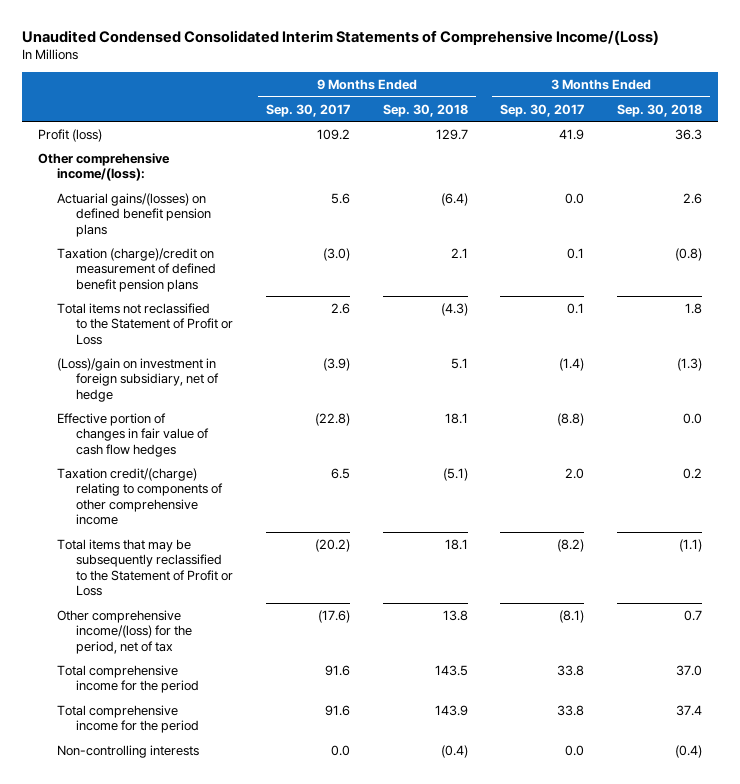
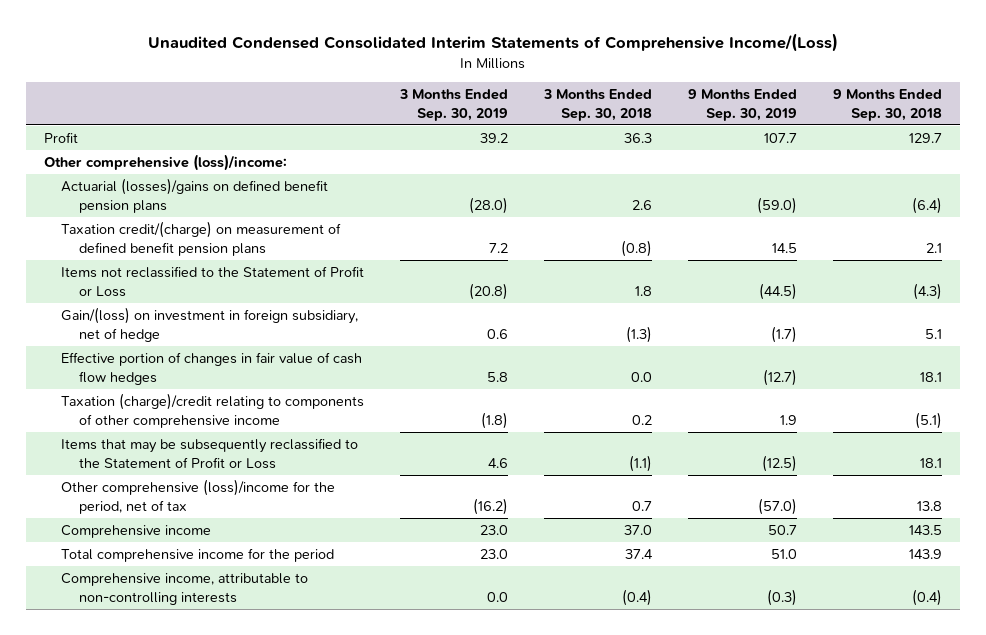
[266,103,351,117] Sep. 30, 2017 -> none
[500,103,585,117] Sep. 30, 2017 -> none
none -> [399,88,509,121] 3 Months Ended Sep. 30, 2019
none -> [688,88,798,121] 9 Months Ended Sep. 30, 2019
[38,128,103,142] Profit (loss) -> [43,131,78,143] Profit
[38,152,171,182] Other comprehensive income/(loss): -> [43,153,287,171] Other comprehensive (loss)/income:
[57,192,212,237] Actuarial gains/(losses) on defined benefit pension plans -> [61,177,329,213] Actuarial (losses)/gains on defined benefit pension plans
[57,247,217,292] Taxation (charge)/credit on measurement of defined benefit pension plans -> [61,220,342,256] Taxation credit/(charge) on measurement of defined benefit pension plans
[57,302,234,345] Total items not reclassified to the Statement of Profit or Loss -> [61,265,365,297] Items not reclassified to the Statement of Profit or Loss
[57,357,220,402] (Loss)/gain on investment in foreign subsidiary, net of hedge -> [61,306,359,342] Gain/(loss) on investment in foreign subsidiary, net of hedge
[57,467,224,526] Taxation credit/(charge) relating to components of other comprehensive income -> [61,392,365,428] Taxation (charge)/credit relating to components of other comprehensive income
[57,538,234,597] Total items that may be subsequently reclassified to the Statement of Profit or Loss -> [61,437,359,469] Items that may be subsequently reclassified to the Statement of Profit or Loss
[57,609,193,654] Other comprehensive income/(loss) for the period, net of tax -> [61,478,336,514] Other comprehensive (loss)/income for the period, net of tax
[57,664,200,694] Total comprehensive income for the period -> [61,524,212,538] Comprehensive income
[57,744,200,758] Non-controlling interests -> [61,572,309,605] Comprehensive income, attributable to non-controlling interests

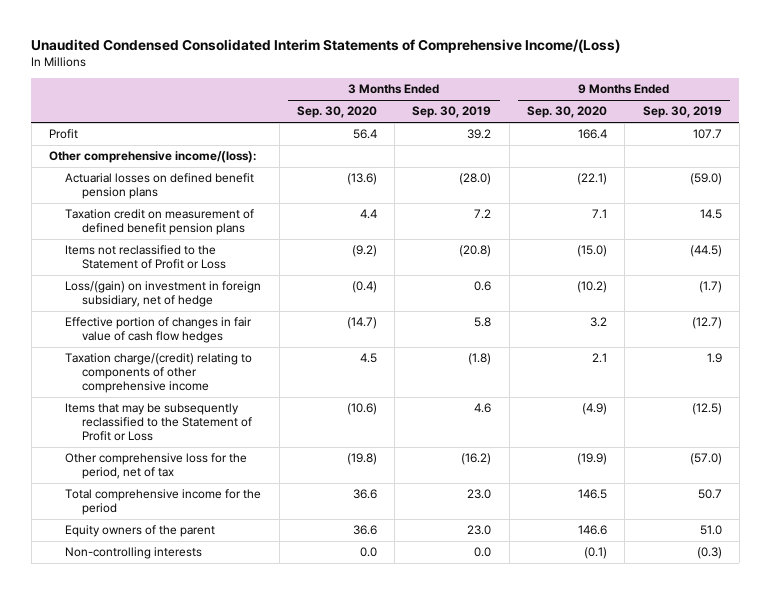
[543,88,653,121] 3 Months Ended Sep. 30, 2018 -> none
[833,88,943,121] 9 Months Ended Sep. 30, 2018 -> none
none -> [296,106,377,119] Sep. 30, 2020
none -> [526,106,607,119] Sep. 30, 2020
[43,153,287,171] Other comprehensive (loss)/income: -> [49,151,257,164] Other comprehensive income/(loss):
[61,177,329,213] Actuarial (losses)/gains on defined benefit pension plans -> [65,173,255,200] Actuarial losses on defined benefit pension plans
[61,220,342,256] Taxation credit/(charge) on measurement of defined benefit pension plans -> [65,209,255,236] Taxation credit on measurement of defined benefit pension plans
[61,306,359,342] Gain/(loss) on investment in foreign subsidiary, net of hedge -> [65,281,262,308] Loss/(gain) on investment in foreign subsidiary, net of hedge
[61,392,365,428] Taxation (charge)/credit relating to components of other comprehensive income -> [65,353,253,393] Taxation charge/(credit) relating to components of other comprehensive income
[61,478,336,514] Other comprehensive (loss)/income for the period, net of tax -> [65,453,248,480] Other comprehensive loss for the period, net of tax
[61,524,212,538] Comprehensive income -> [65,489,262,516] Total comprehensive income for the period
[61,547,335,562] Total comprehensive income for the period -> [65,525,216,538] Equity owners of the parent
[61,572,309,605] Comprehensive income, attributable to non-controlling interests -> [65,547,203,560] Non-controlling interests

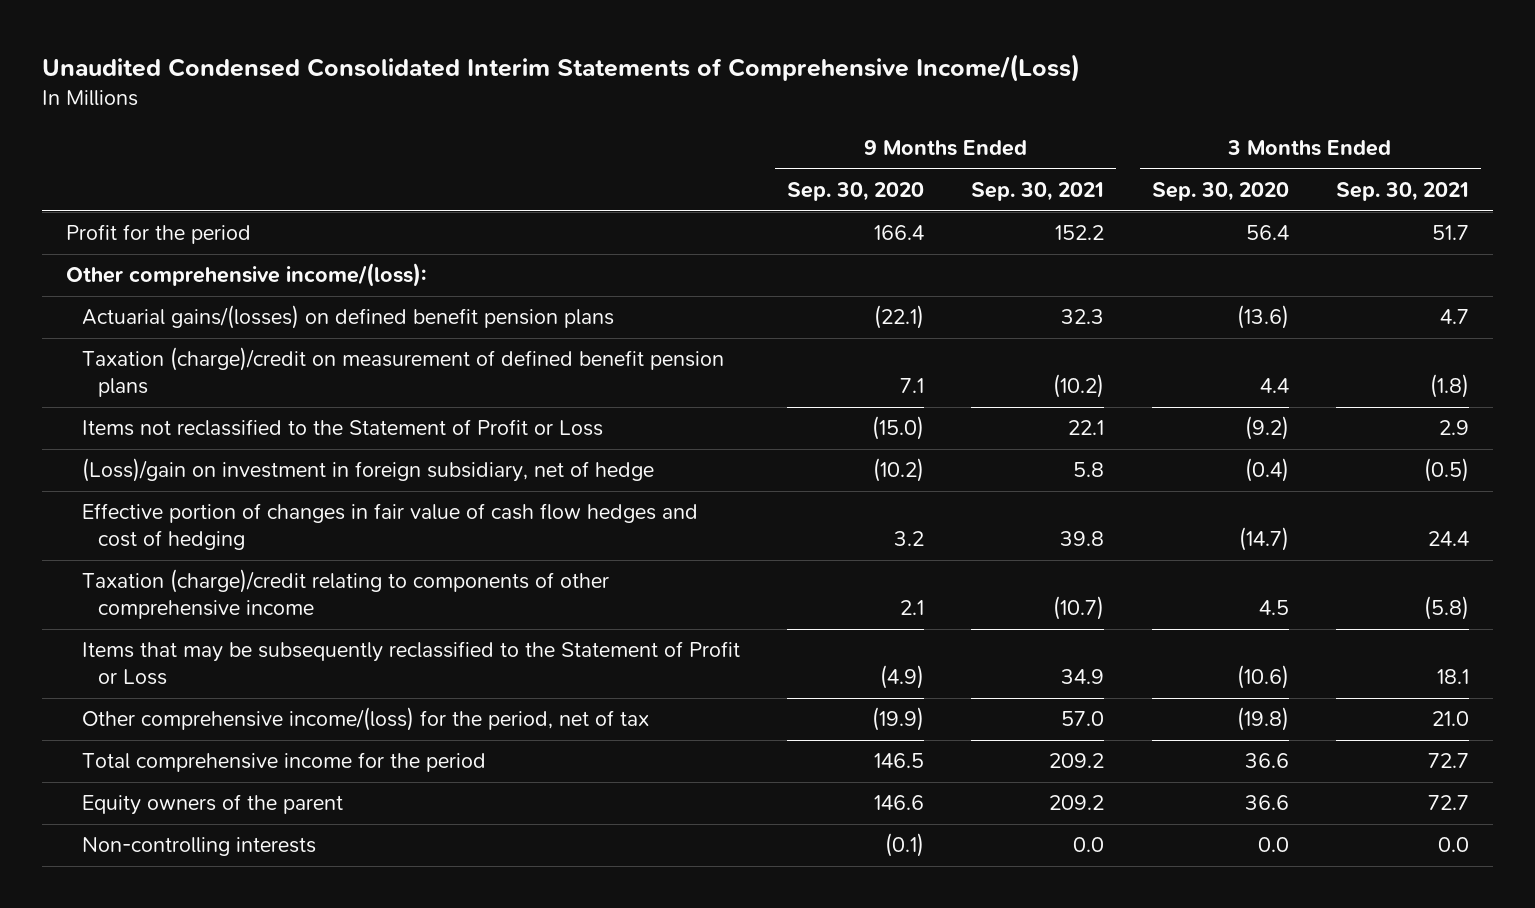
[412,106,492,119] Sep. 30, 2019 -> none
[642,106,722,119] Sep. 30, 2019 -> none
none -> [971,181,1105,201] Sep. 30, 2021
none -> [1335,181,1469,201] Sep. 30, 2021
[49,129,79,140] Profit -> [65,224,251,245] Profit for the period
[65,173,255,200] Actuarial losses on defined benefit pension plans -> [81,305,614,330] Actuarial gains/(losses) on defined benefit pension plans
[65,209,255,236] Taxation credit on measurement of defined benefit pension plans -> [81,347,724,398] Taxation (charge)/credit on measurement of defined benefit pension plans
[65,281,262,308] Loss/(gain) on investment in foreign subsidiary, net of hedge -> [81,458,654,483] (Loss)/gain on investment in foreign subsidiary, net of hedge
[65,317,253,344] Effective portion of changes in fair value of cash flow hedges -> [81,503,698,551] Effective portion of changes in fair value of cash flow hedges and cost of hedging
[65,353,253,393] Taxation charge/(credit) relating to components of other comprehensive income -> [81,569,609,620] Taxation (charge)/credit relating to components of other comprehensive income
[65,453,248,480] Other comprehensive loss for the period, net of tax -> [81,707,649,732] Other comprehensive income/(loss) for the period, net of tax

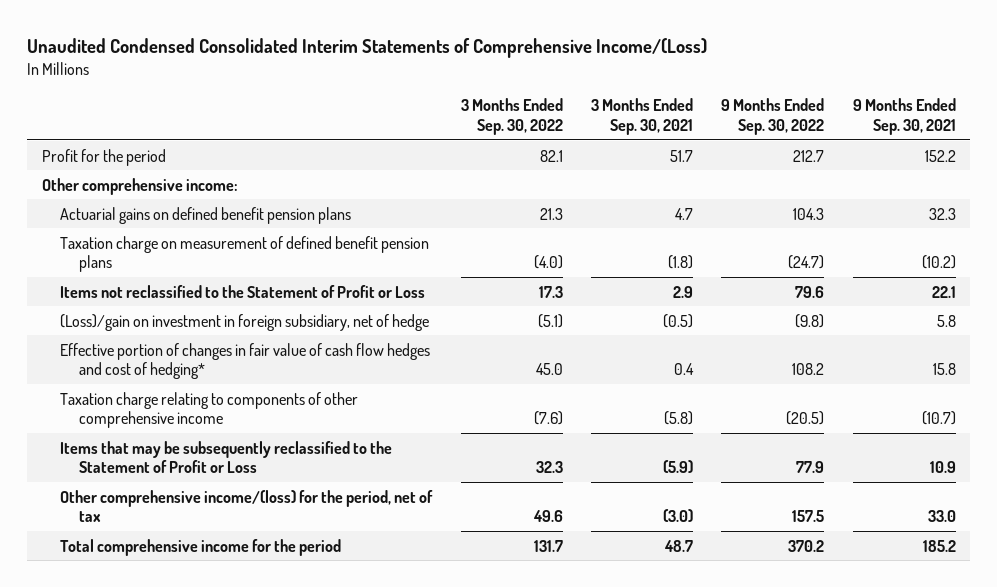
[787,181,925,201] Sep. 30, 2020 -> none
[1151,181,1289,201] Sep. 30, 2020 -> none
none -> [460,98,563,135] 3 Months Ended Sep. 30, 2022
none -> [721,98,825,135] 9 Months Ended Sep. 30, 2022
[65,263,426,288] Other comprehensive income/(loss): -> [41,177,238,195] Other comprehensive income:
[81,305,614,330] Actuarial gains/(losses) on defined benefit pension plans -> [60,206,352,224] Actuarial gains on defined benefit pension plans
[81,347,724,398] Taxation (charge)/credit on measurement of defined benefit pension plans -> [60,235,430,273] Taxation charge on measurement of defined benefit pension plans
[81,794,343,816] Equity owners of the parent -> none
[81,837,316,857] Non-controlling interests -> none
[81,503,698,551] Effective portion of changes in fair value of cash flow hedges and cost of hedging -> [60,342,431,380] Effective portion of changes in fair value of cash flow hedges and cost of hedging*
[1060,531,1105,547] 39.8 -> [932,363,956,376] 15.8
[1427,531,1469,547] 24.4 -> [673,363,694,376] 0.4
[81,569,609,620] Taxation (charge)/credit relating to components of other comprehensive income -> [60,391,359,429] Taxation charge relating to components of other comprehensive income
[1061,669,1105,685] 34.9 -> [929,461,956,474] 10.9
[1436,669,1469,685] 18.1 -> [662,460,693,474] (5.9)
[1061,711,1105,727] 57.0 -> [927,510,956,523] 33.0
[1431,711,1469,727] 21.0 -> [662,509,693,523] (3.0)
[1049,753,1105,769] 209.2 -> [922,539,956,552] 185.2
[1427,753,1469,769] 72.7 -> [663,539,693,552] 48.7

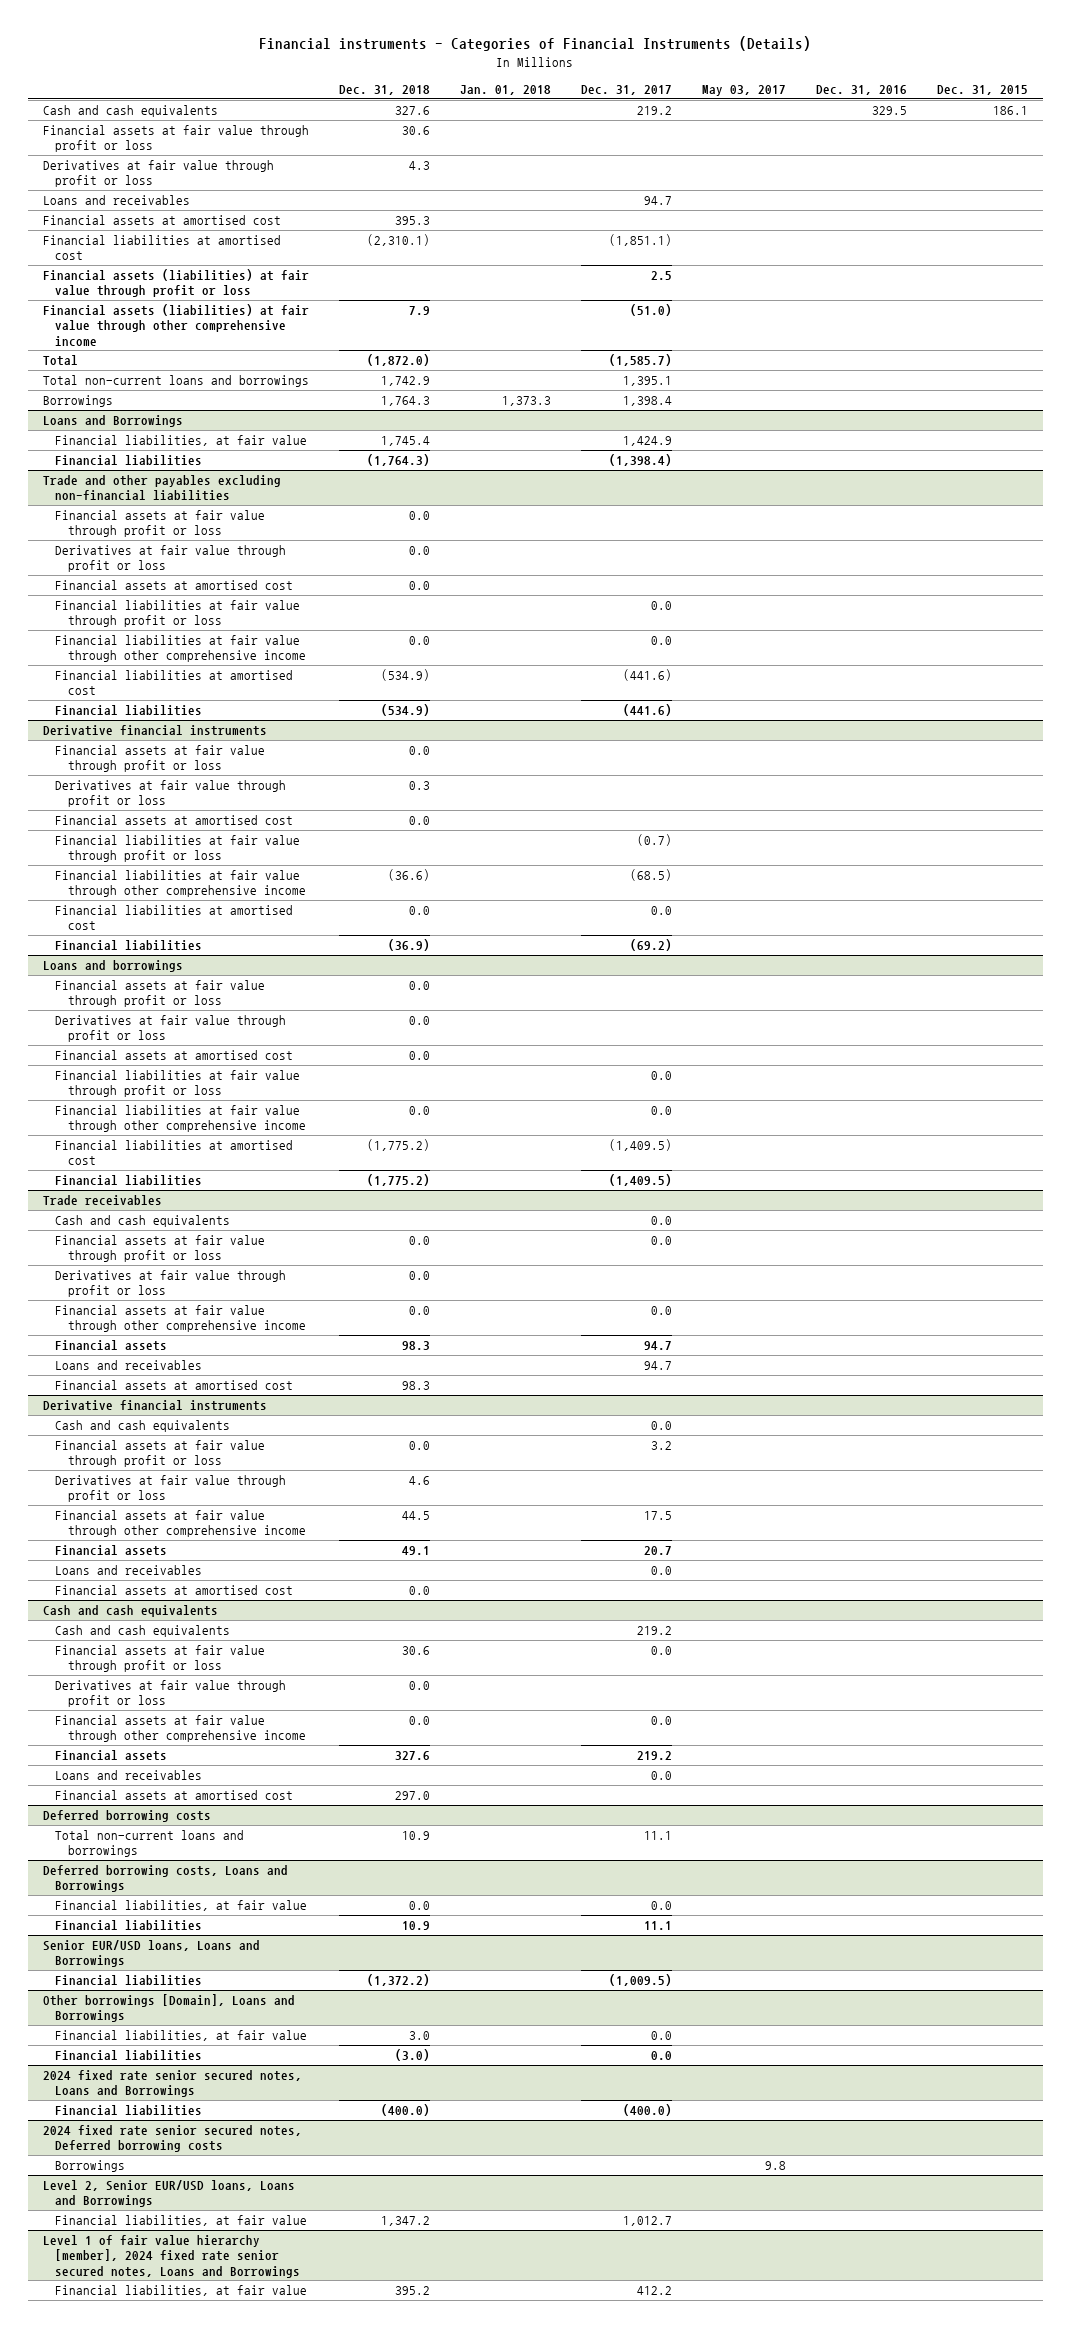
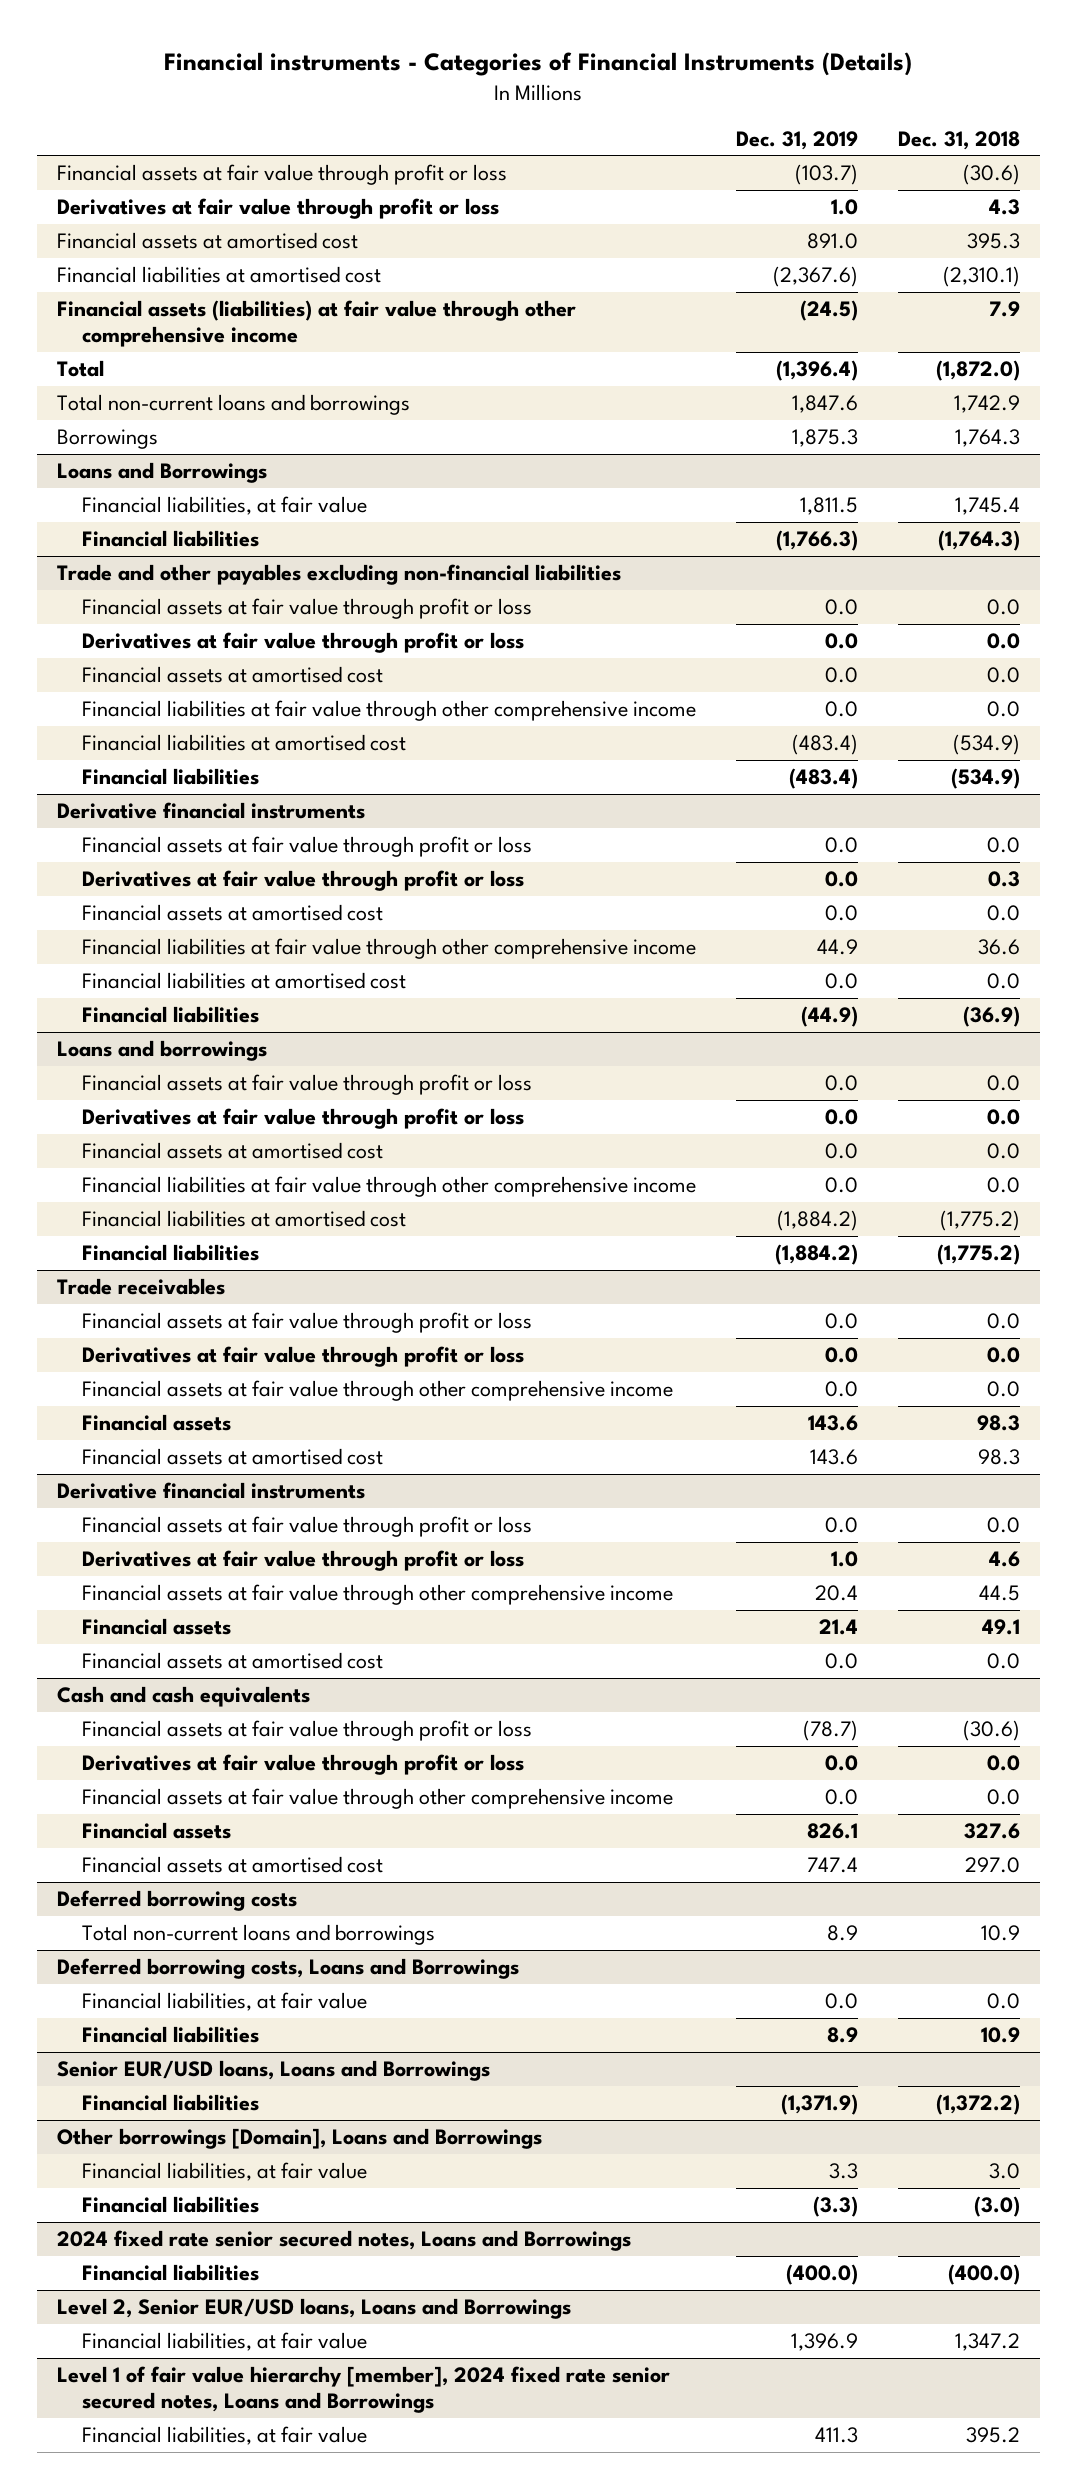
[459,85,551,96] Jan. 01, 2018 -> none
[580,85,672,96] Dec. 31, 2017 -> none
[701,85,786,97] May 03, 2017 -> none
[816,85,908,96] Dec. 31, 2016 -> none
[937,85,1029,96] Dec. 31, 2015 -> none
none -> [736,130,859,150] Dec. 31, 2019
[42,105,218,118] Cash and cash equivalents -> none
[401,126,430,136] 30.6 -> [962,164,1020,186] (30.6)
[42,195,190,206] Loans and receivables -> none
[42,269,309,298] Financial assets (liabilities) at fair value through profit or loss -> none
[55,600,301,628] Financial liabilities at fair value through profit or loss -> none
[55,835,301,863] Financial liabilities at fair value through profit or loss -> none
[387,869,430,882] (36.6) -> [977,939,1020,956] 36.6
[55,1070,301,1098] Financial liabilities at fair value through profit or loss -> none
[55,1215,231,1228] Cash and cash equivalents -> none
[55,1360,203,1371] Loans and receivables -> none
[55,1420,231,1433] Cash and cash equivalents -> none
[55,1565,203,1576] Loans and receivables -> none
[55,1625,231,1638] Cash and cash equivalents -> none
[401,1646,430,1656] 30.6 -> [962,1720,1020,1742] (30.6)
[55,1770,203,1781] Loans and receivables -> none
[42,2125,302,2153] 2024 fixed rate senior secured notes, Deferred borrowing costs -> none
[55,2160,126,2173] Borrowings -> none

